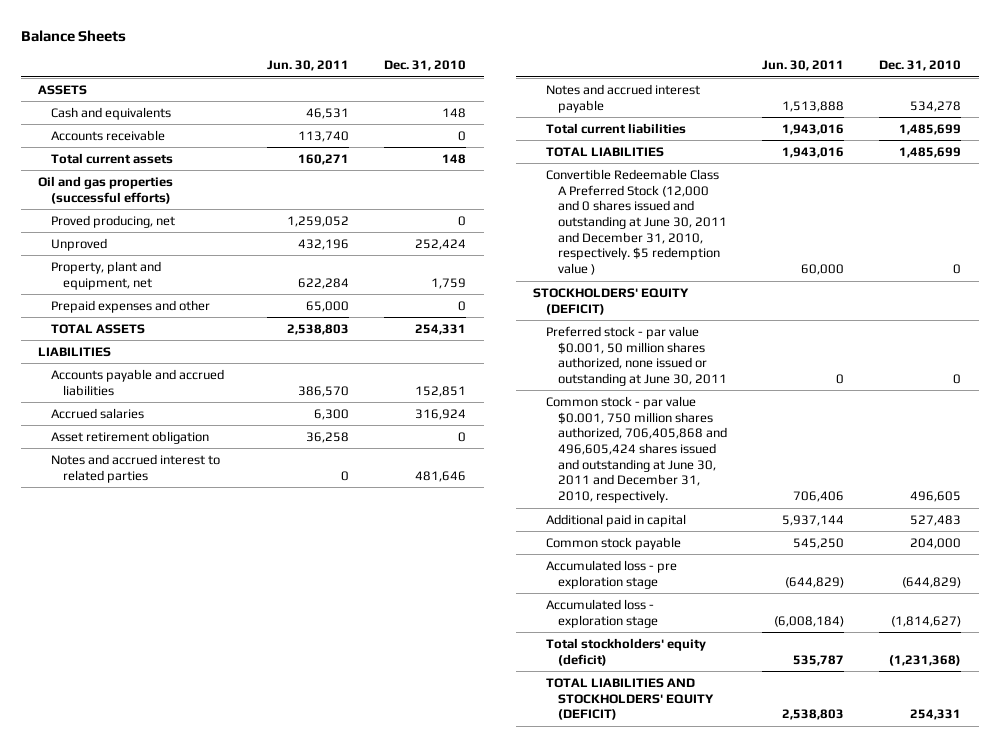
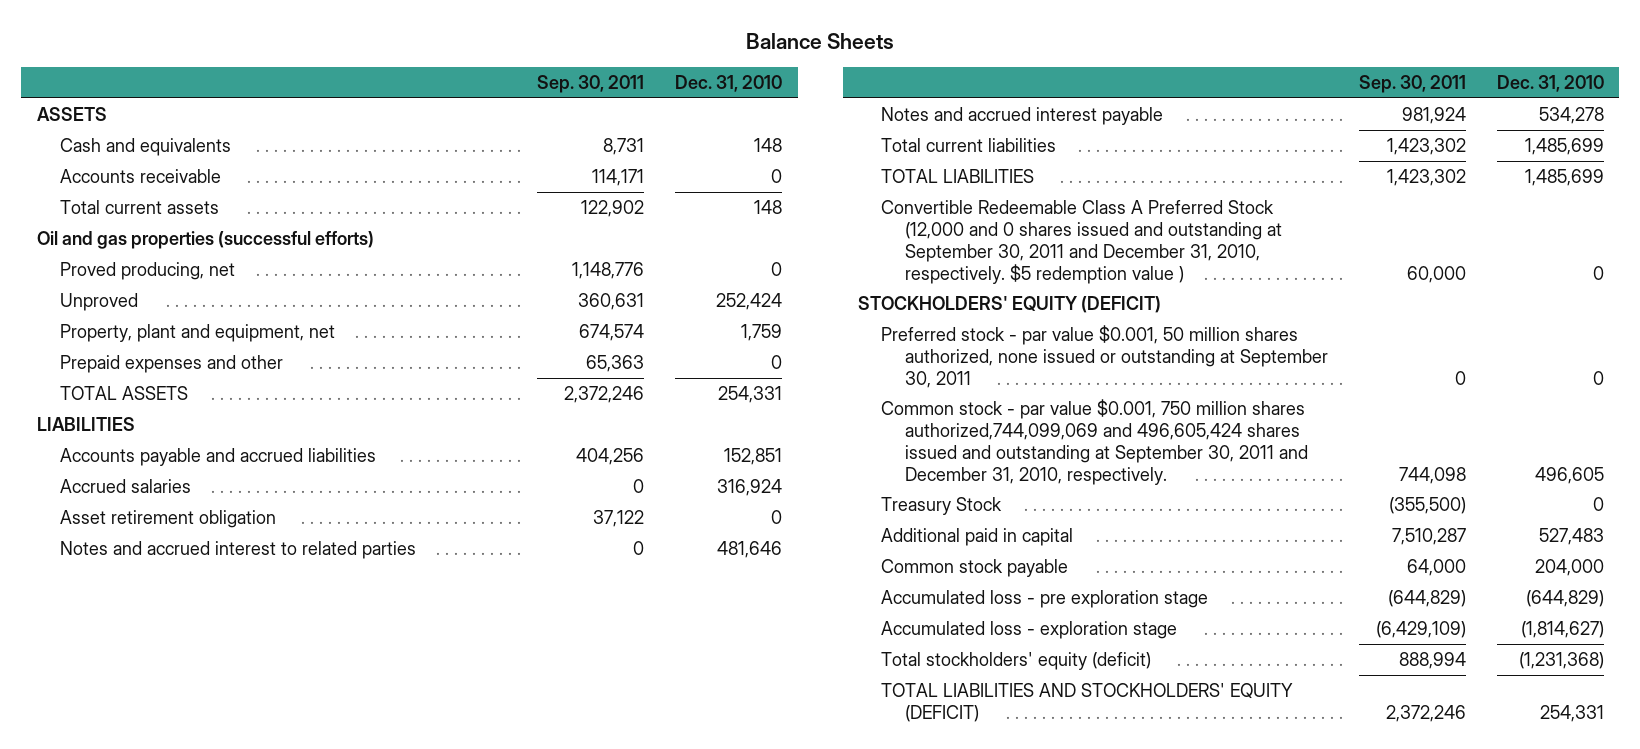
[267,60,350,72] Jun. 30, 2011 -> none
none -> [536,74,644,93] Sep. 30, 2011
[545,168,728,276] Convertible Redeemable Class A Preferred Stock (12,000 and 0 shares issued and outstanding at June 30, 2011 and December 31, 2010, respectively. $5 redemption value ) -> [881,199,1282,284] Convertible Redeemable Class A Preferred Stock (12,000 and 0 shares issued and outstanding at September 30, 2011 and December 31, 2010, respectively. $5 redemption value )
[545,325,728,386] Preferred stock - par value $0.001, 50 million shares authorized, none issued or outstanding at June 30, 2011 -> [881,324,1328,388] Preferred stock - par value $0.001, 50 million shares authorized, none issued or outstanding at September 30, 2011
[545,395,728,504] Common stock - par value $0.001, 750 million shares authorized, 706,405,868 and 496,605,424 shares issued and outstanding at June 30, 2011 and December 31, 2010, respectively. -> [881,398,1308,485] Common stock - par value $0.001, 750 million shares authorized,744,099,069 and 496,605,424 shares issued and outstanding at September 30, 2011 and December 31, 2010, respectively.
none -> [881,496,1003,515] Treasury Stock

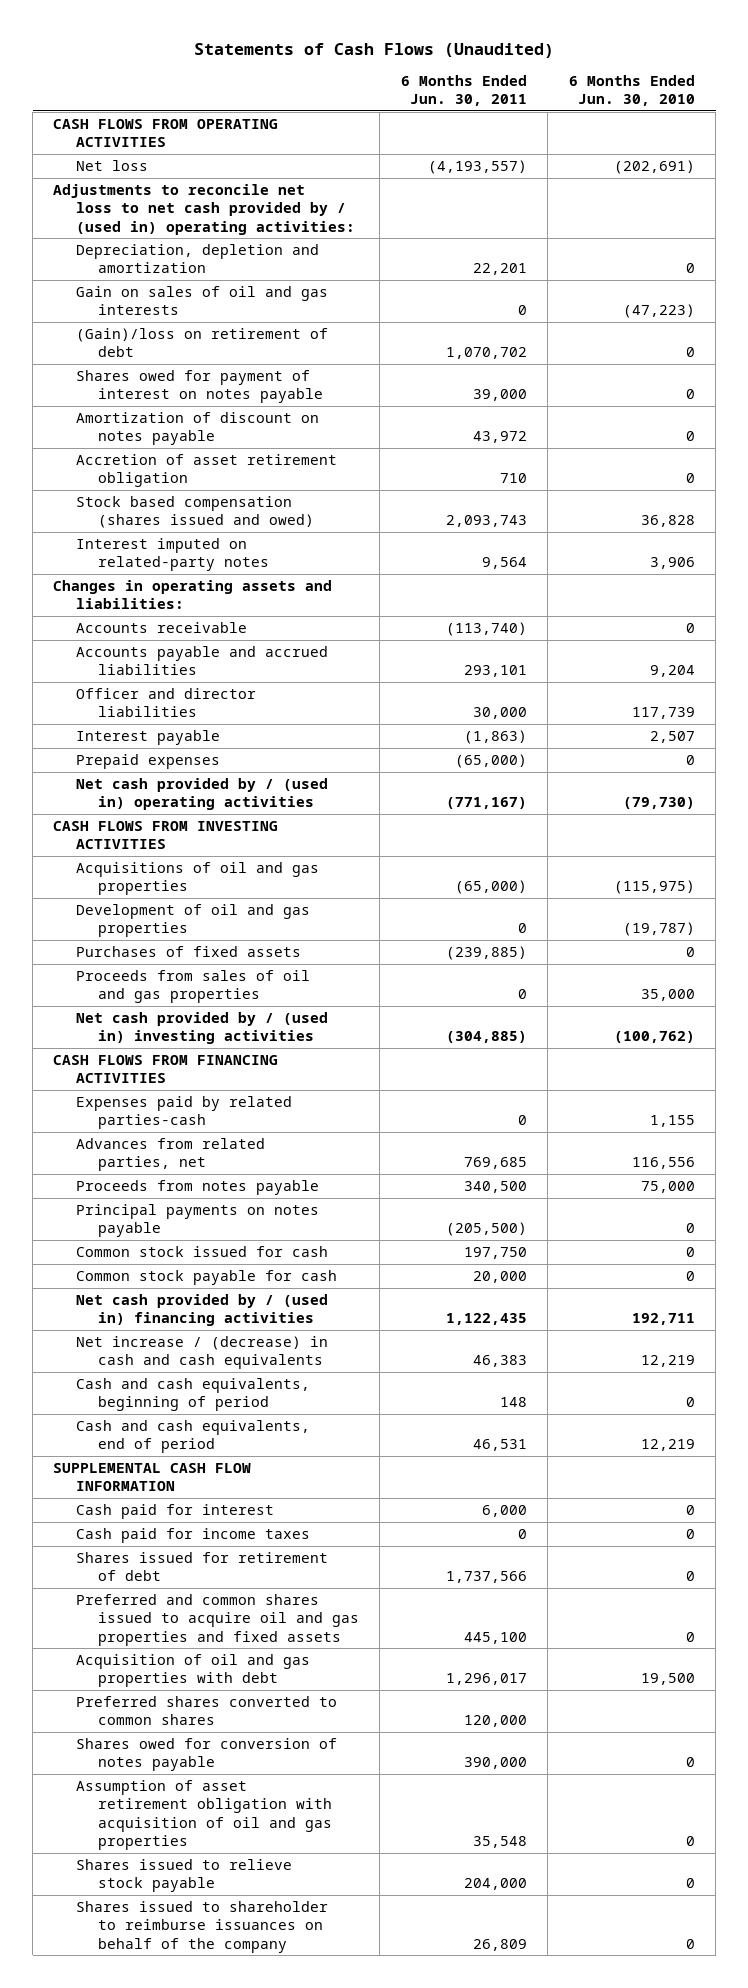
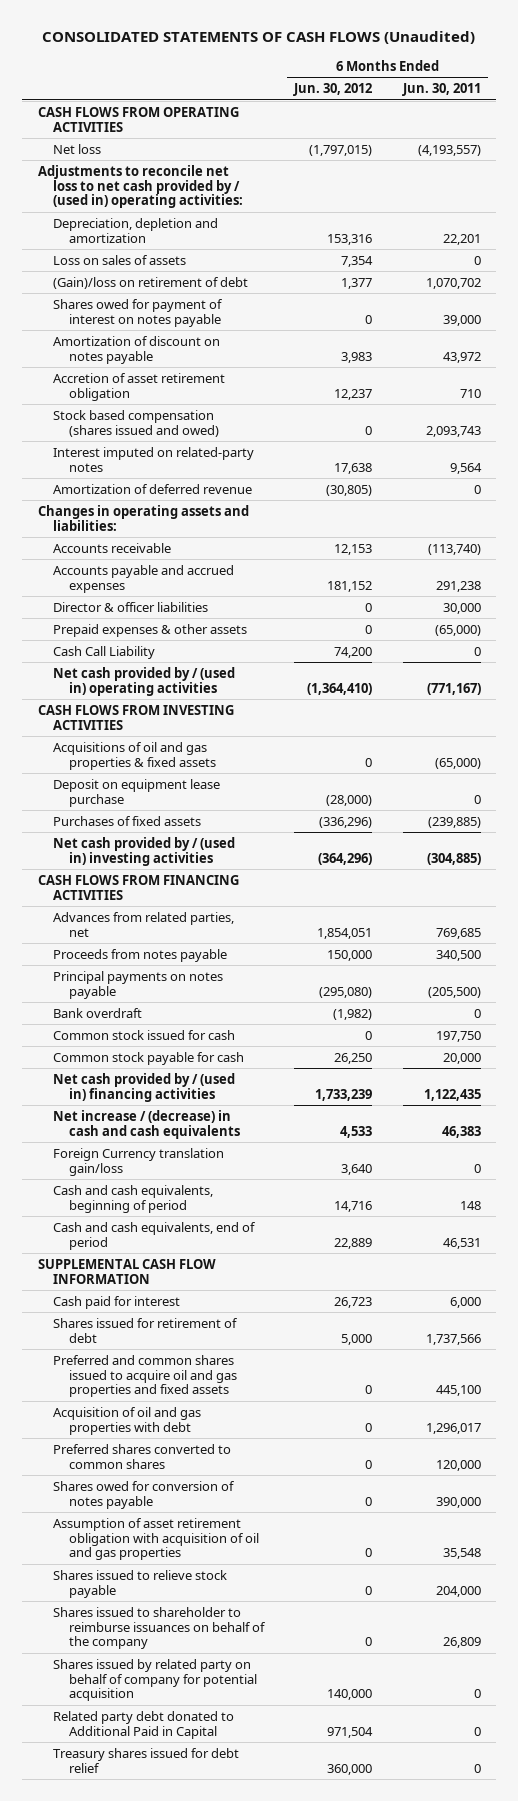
[194,42,555,58] Statements of Cash Flows (Unaudited) -> [42,31,476,45] CONSOLIDATED STATEMENTS OF CASH FLOWS (Unaudited)
[568,75,695,107] 6 Months Ended Jun. 30, 2010 -> none
none -> [293,83,373,97] Jun. 30, 2012
[75,285,328,316] Gain on sales of oil and gas interests -> [53,254,187,265] Loss on sales of assets
none -> [53,483,253,494] Amortization of deferred revenue
[75,729,220,745] Interest payable -> none
[75,645,328,676] Accounts payable and accrued liabilities -> [53,564,235,593] Accounts payable and accrued expenses
[463,665,527,678] 293,101 -> [435,580,481,592] 291,238
[75,687,256,718] Officer and director liabilities -> [53,601,209,612] Director & officer liabilities
[75,753,220,769] Prepaid expenses -> [53,623,248,637] Prepaid expenses & other assets
none -> [53,645,156,659] Cash Call Liability
[75,903,310,938] Development of oil and gas properties -> none
[75,861,319,896] Acquisitions of oil and gas properties -> [53,741,216,770] Acquisitions of oil and gas properties & fixed assets
none -> [53,778,221,807] Deposit on equipment lease purchase
[75,969,310,1004] Proceeds from sales of oil and gas properties -> none
[75,1095,292,1130] Expenses paid by related parties-cash -> none
none -> [53,1007,143,1018] Bank overdraft
none -> [53,1147,225,1176] Foreign Currency translation gain/loss
[75,1527,310,1543] Cash paid for income taxes -> none
none -> [53,1658,257,1702] Shares issued by related party on behalf of company for potential acquisition
none -> [53,1710,235,1739] Related party debt donated to Additional Paid in Capital
none -> [53,1747,240,1773] Treasury shares issued for debt relief

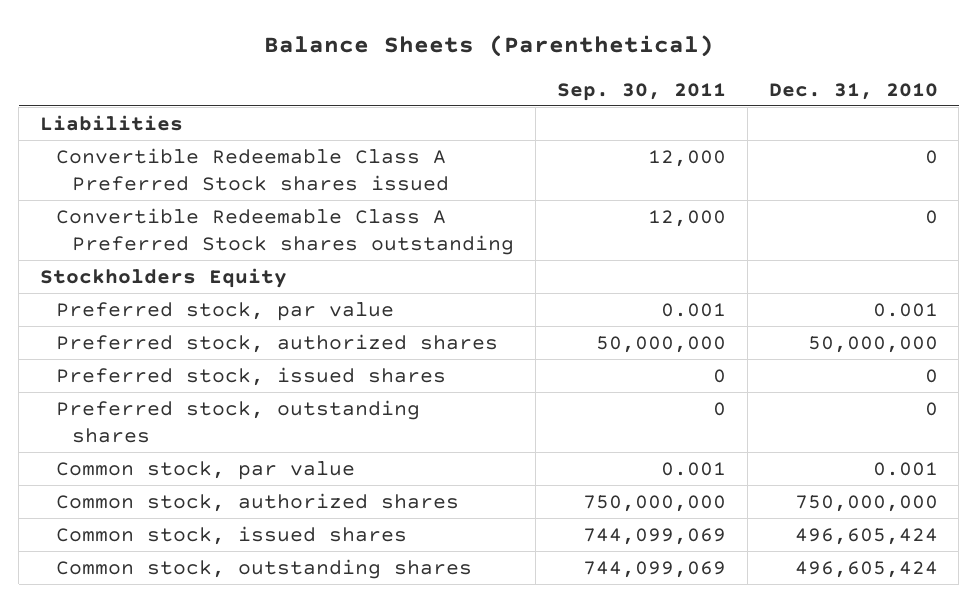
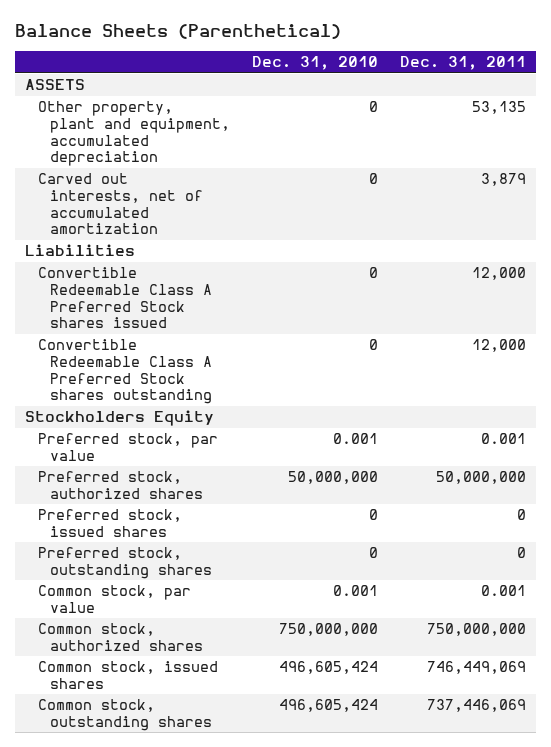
[556,82,726,101] Sep. 30, 2011 -> none
none -> [399,56,526,71] Dec. 31, 2011
none -> [25,79,86,91] ASSETS
none -> [37,101,231,167] Other property, plant and equipment, accumulated depreciation
none -> [37,173,204,235] Carved out interests, net of accumulated amortization

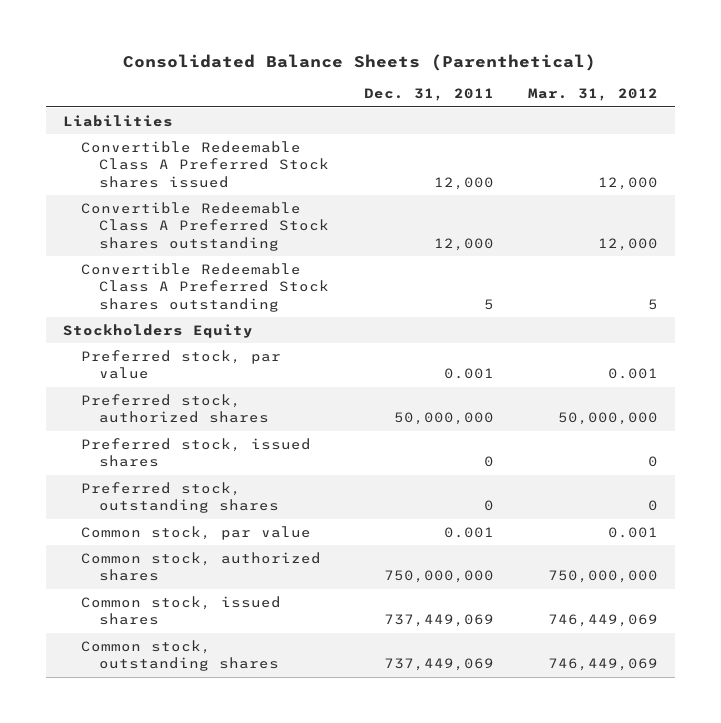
[14,23,341,39] Balance Sheets (Parenthetical) -> [123,53,597,71] Consolidated Balance Sheets (Parenthetical)
[251,56,378,71] Dec. 31, 2010 -> none
none -> [527,88,658,102] Mar. 31, 2012
[25,79,86,91] ASSETS -> none
[37,101,231,167] Other property, plant and equipment, accumulated depreciation -> none
[37,173,204,235] Carved out interests, net of accumulated amortization -> none
none -> [81,262,330,312] Convertible Redeemable Class A Preferred Stock shares outstanding
[426,661,526,675] 746,449,069 -> [383,614,494,628] 737,449,069
[426,699,526,713] 737,446,069 -> [383,658,494,672] 737,449,069

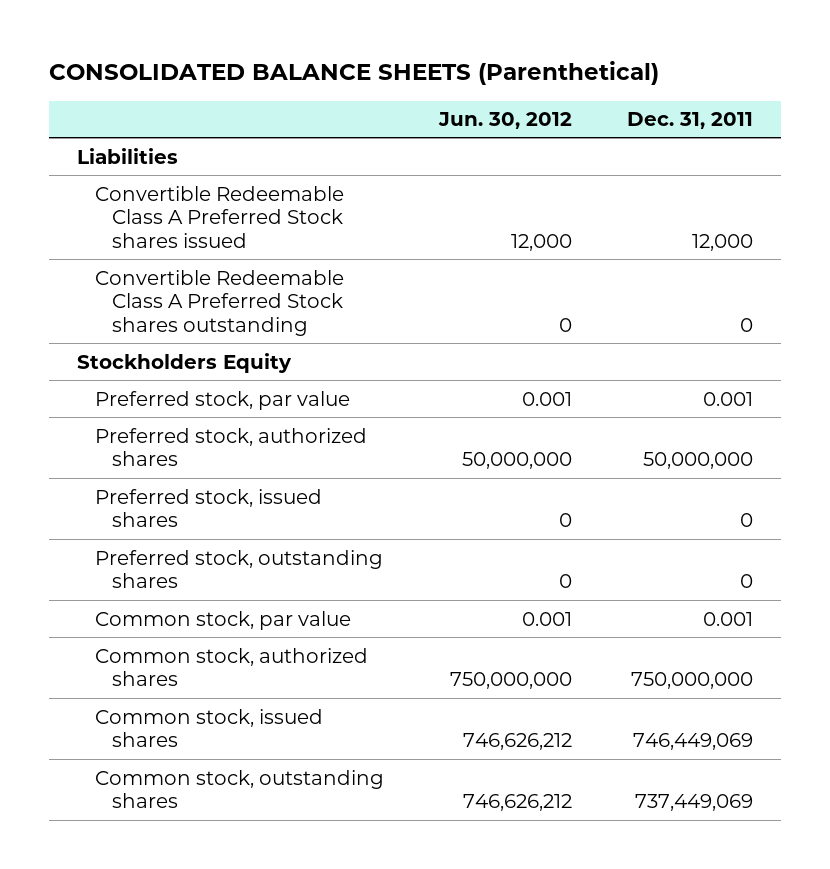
[123,53,597,71] Consolidated Balance Sheets (Parenthetical) -> [49,61,660,86] CONSOLIDATED BALANCE SHEETS (Parenthetical)
[527,88,658,102] Mar. 31, 2012 -> none
none -> [438,112,573,130] Jun. 30, 2012
[81,262,330,312] Convertible Redeemable Class A Preferred Stock shares outstanding -> none
[433,237,494,251] 12,000 -> [740,317,754,332] 0
[383,614,494,628] 737,449,069 -> [633,733,754,751] 746,449,069

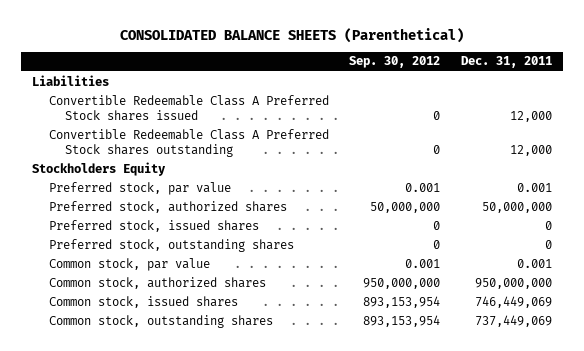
[438,112,573,130] Jun. 30, 2012 -> none
none -> [349,56,441,69] Sep. 30, 2012
[740,317,754,332] 0 -> [510,144,553,156] 12,000
[631,672,754,690] 750,000,000 -> [475,277,553,289] 950,000,000

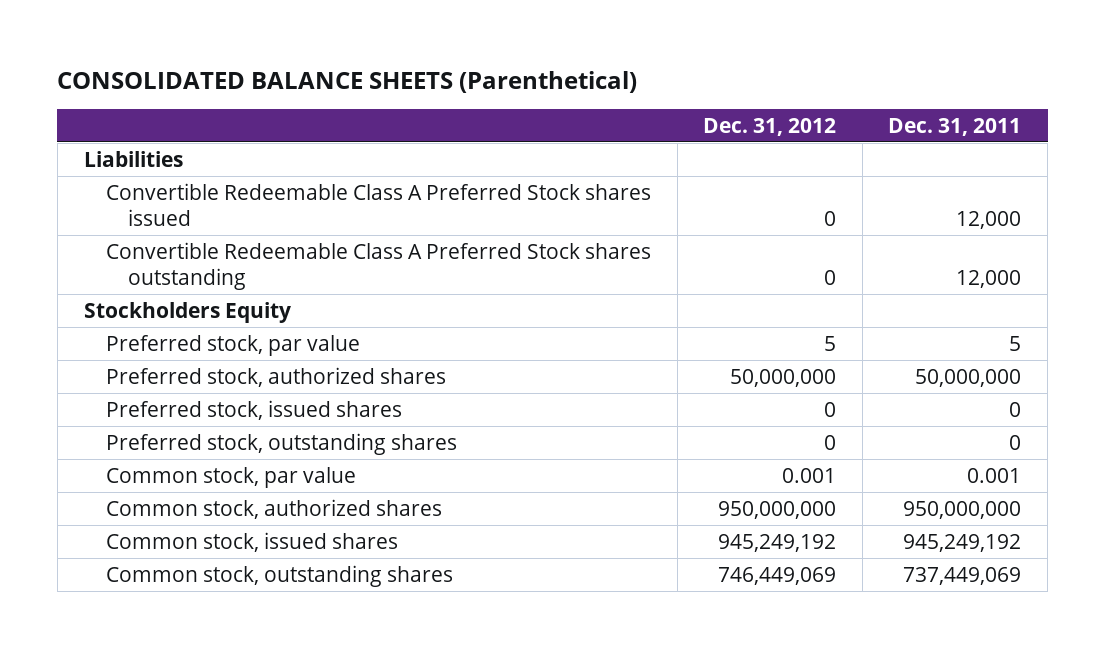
[349,56,441,69] Sep. 30, 2012 -> none
none -> [703,117,837,136] Dec. 31, 2012
[517,182,553,192] 0.001 -> [1009,335,1022,351] 5
[475,295,553,308] 746,449,069 -> [903,533,1022,552] 945,249,192

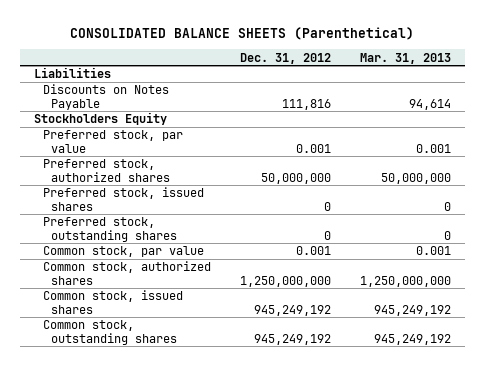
[888,117,1022,136] Dec. 31, 2011 -> none
none -> [359,52,451,64] Mar. 31, 2013
[105,182,651,226] Convertible Redeemable Class A Preferred Stock shares issued -> none
[105,241,651,290] Convertible Redeemable Class A Preferred Stock shares outstanding -> none
none -> [42,84,169,110] Discounts on Notes Payable
[824,335,837,351] 5 -> [295,143,331,153] 0.001
[718,500,837,519] 950,000,000 -> [239,275,331,287] 1,250,000,000
[718,566,837,585] 746,449,069 -> [253,333,331,345] 945,249,192

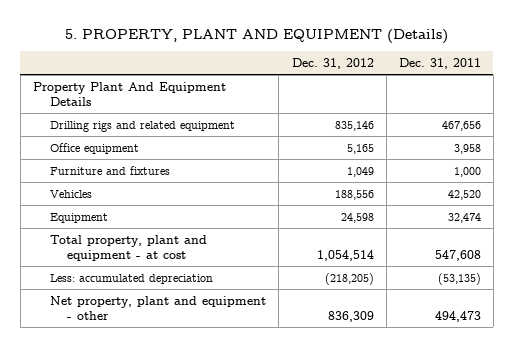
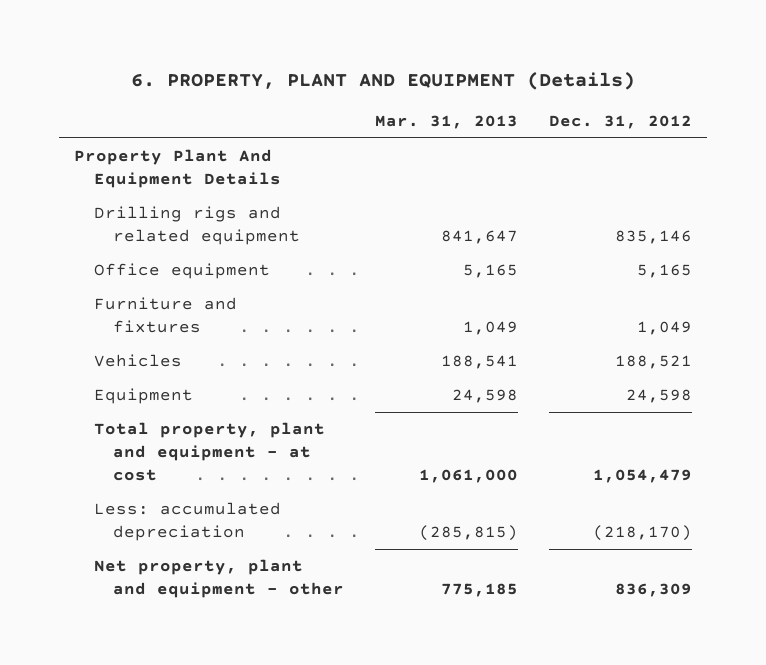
[64,29,448,45] 5. PROPERTY, PLANT AND EQUIPMENT (Details) -> [131,72,636,91] 6. PROPERTY, PLANT AND EQUIPMENT (Details)
[398,57,481,69] Dec. 31, 2011 -> none
none -> [375,115,519,130] Mar. 31, 2013
[334,189,374,200] 188,556 -> [614,355,692,370] 188,521
[316,249,374,261] 1,054,514 -> [592,468,692,483] 1,054,479
[324,272,374,285] (218,205) -> [592,524,692,541] (218,170)

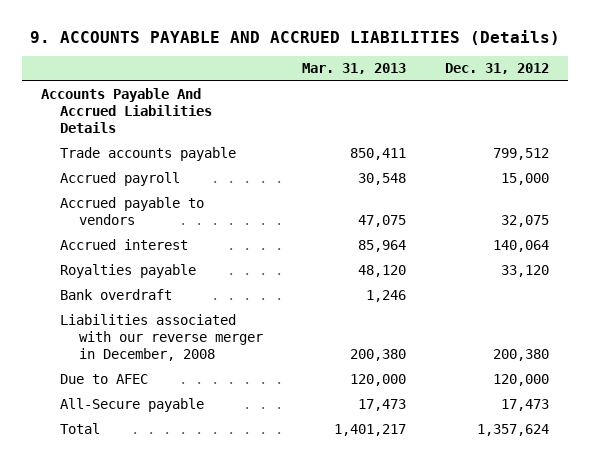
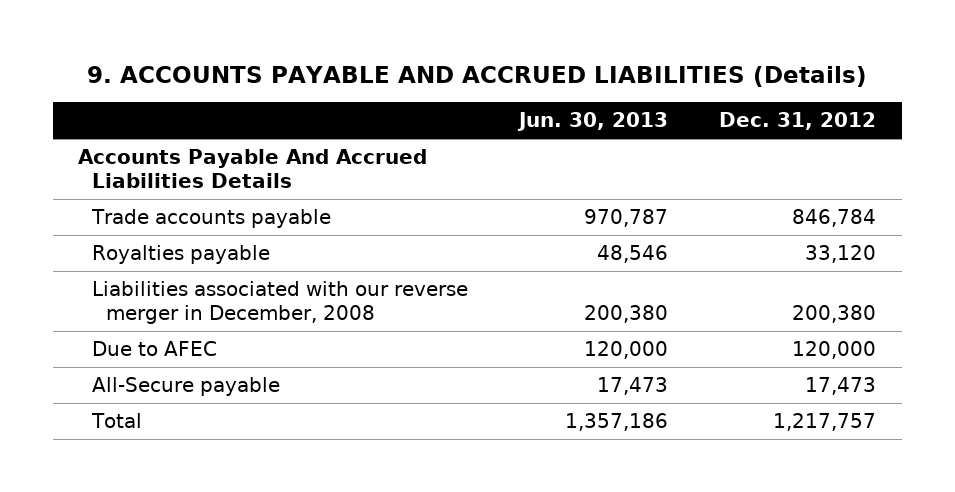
[302,63,407,75] Mar. 31, 2013 -> none
none -> [517,112,669,132] Jun. 30, 2013
[60,172,181,187] Accrued payroll -> none
[60,197,205,226] Accrued payable to vendors -> none
[60,239,189,251] Accrued interest -> none
[492,148,549,161] 799,512 -> [792,209,877,228] 846,784
[60,289,173,301] Bank overdraft -> none
[476,424,549,437] 1,357,624 -> [773,413,877,432] 1,217,757

